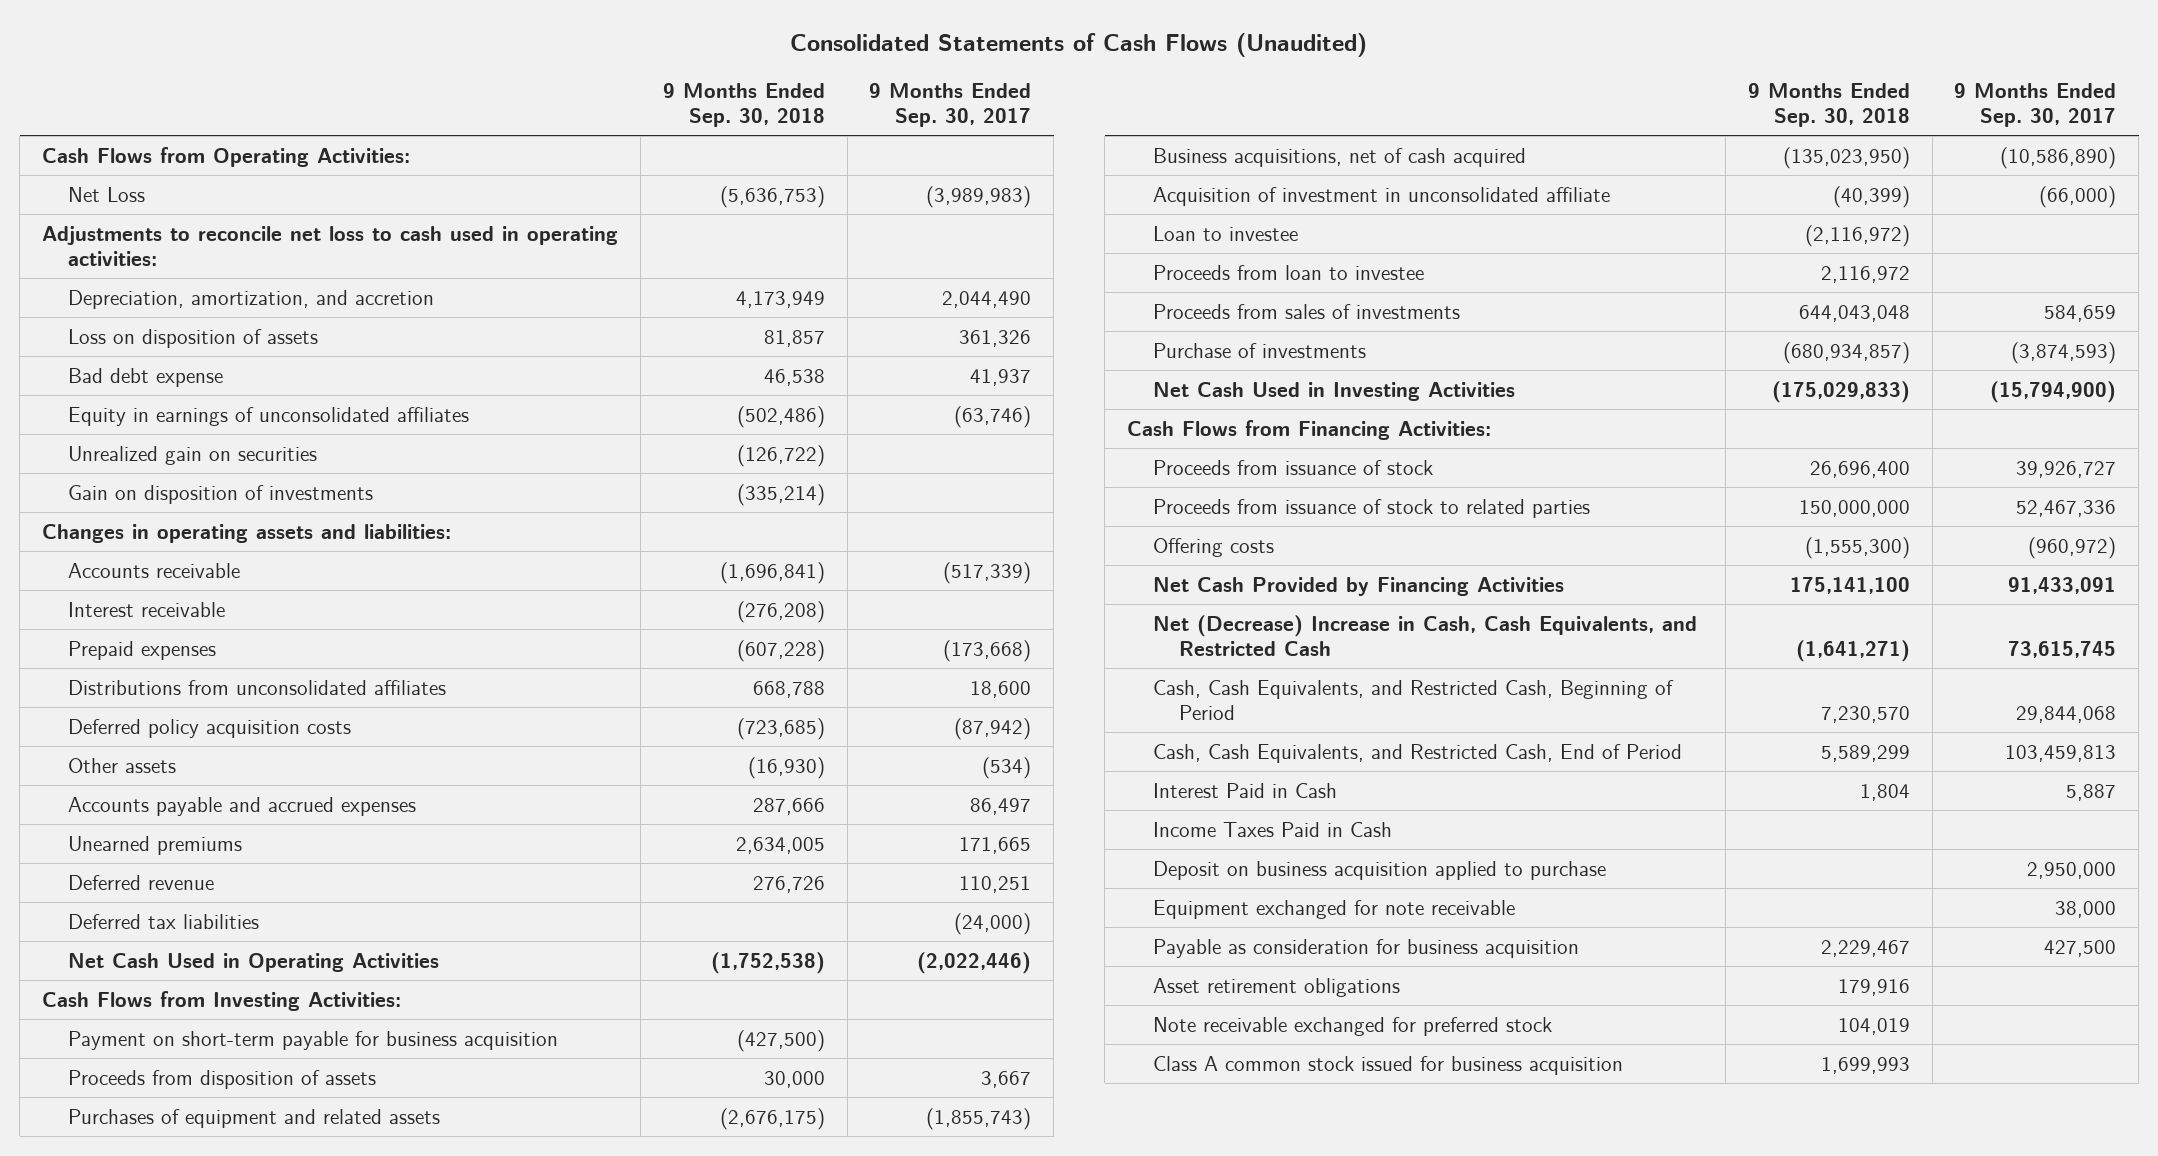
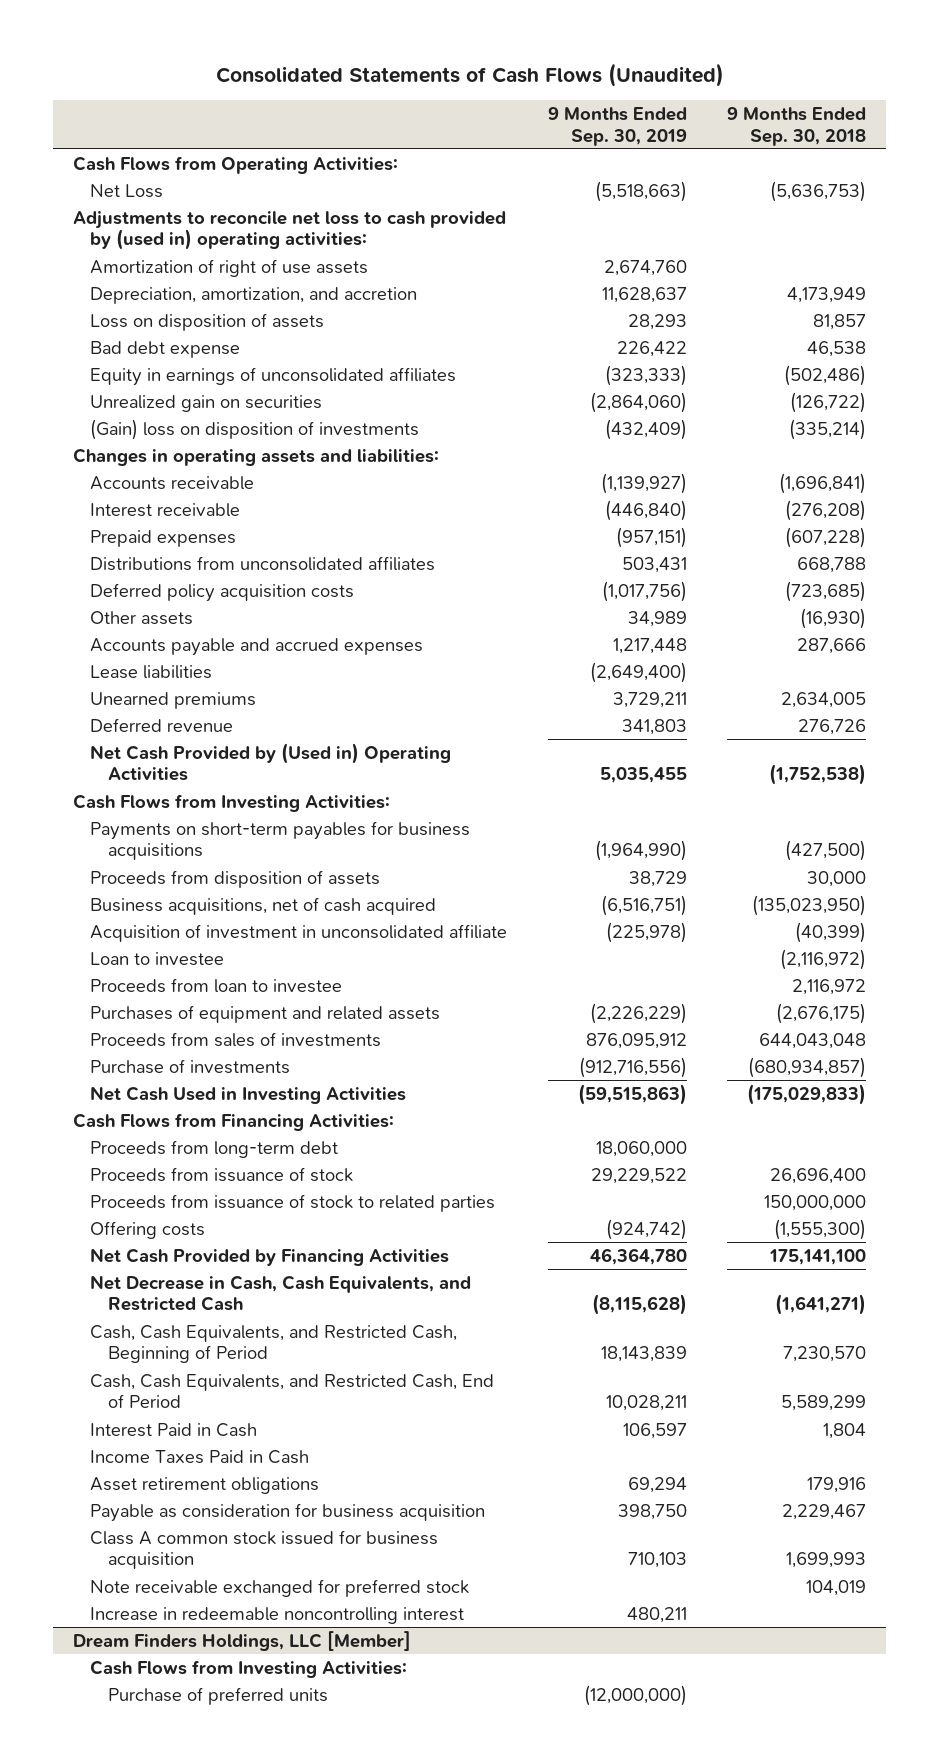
[869,83,1032,128] 9 Months Ended Sep. 30, 2017 -> none
none -> [547,106,687,146] 9 Months Ended Sep. 30, 2019
[42,225,619,266] Adjustments to reconcile net loss to cash used in operating activities: -> [73,210,507,251] Adjustments to reconcile net loss to cash provided by (used in) operating activities:
none -> [90,258,369,277] Amortization of right of use assets
[67,484,373,504] Gain on disposition of investments -> [90,418,420,440] (Gain) loss on disposition of investments
none -> [90,664,213,679] Lease liabilities
[67,913,259,929] Deferred tax liabilities -> none
[67,952,439,972] Net Cash Used in Operating Activities -> [90,742,452,782] Net Cash Provided by (Used in) Operating Activities
[67,1030,558,1050] Payment on short-term payable for business acquisition -> [90,820,471,861] Payments on short-term payables for business acquisitions
[67,1108,440,1128] Purchases of equipment and related assets -> [90,1004,441,1023] Purchases of equipment and related assets
none -> [90,1139,339,1158] Proceeds from long-term debt
[1152,614,1697,656] Net (Decrease) Increase in Cash, Cash Equivalents, and Restricted Cash -> [90,1274,472,1312] Net Decrease in Cash, Cash Equivalents, and Restricted Cash
[1152,860,1606,880] Deposit on business acquisition applied to purchase -> none
[1152,899,1515,919] Equipment exchanged for note receivable -> none
[1152,938,1579,958] Payable as consideration for business acquisition -> [90,1502,486,1522] Payable as consideration for business acquisition
[1152,1016,1552,1036] Note receivable exchanged for preferred stock -> [90,1578,470,1597] Note receivable exchanged for preferred stock
none -> [90,1606,465,1624] Increase in redeemable noncontrolling interest
none -> [73,1630,412,1651] Dream Finders Holdings, LLC [Member]
none -> [90,1659,408,1678] Cash Flows from Investing Activities:
none -> [107,1686,328,1705] Purchase of preferred units

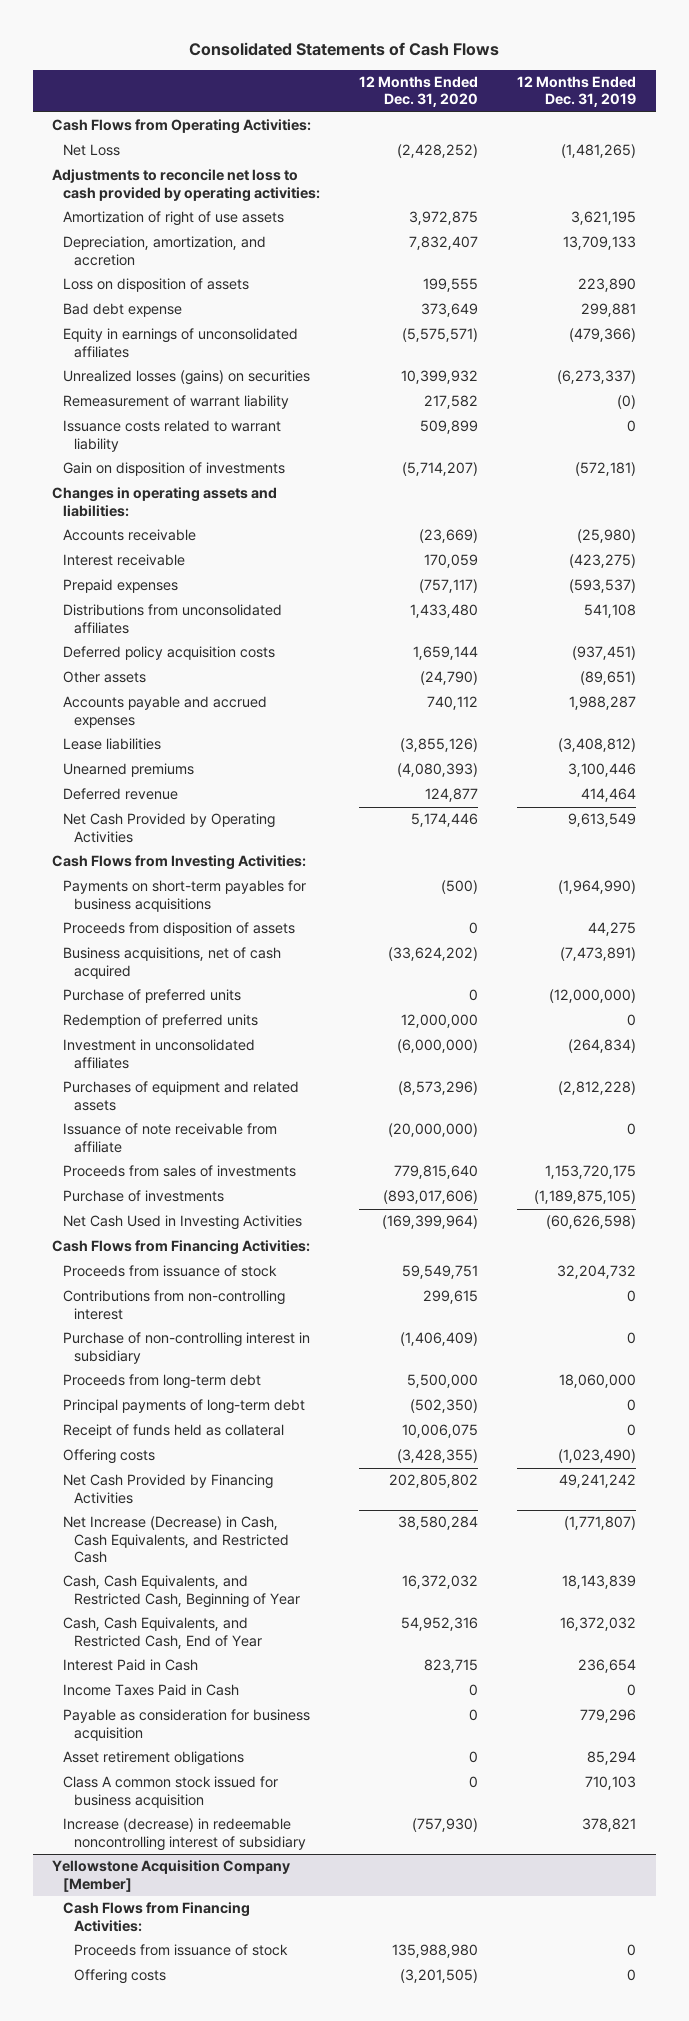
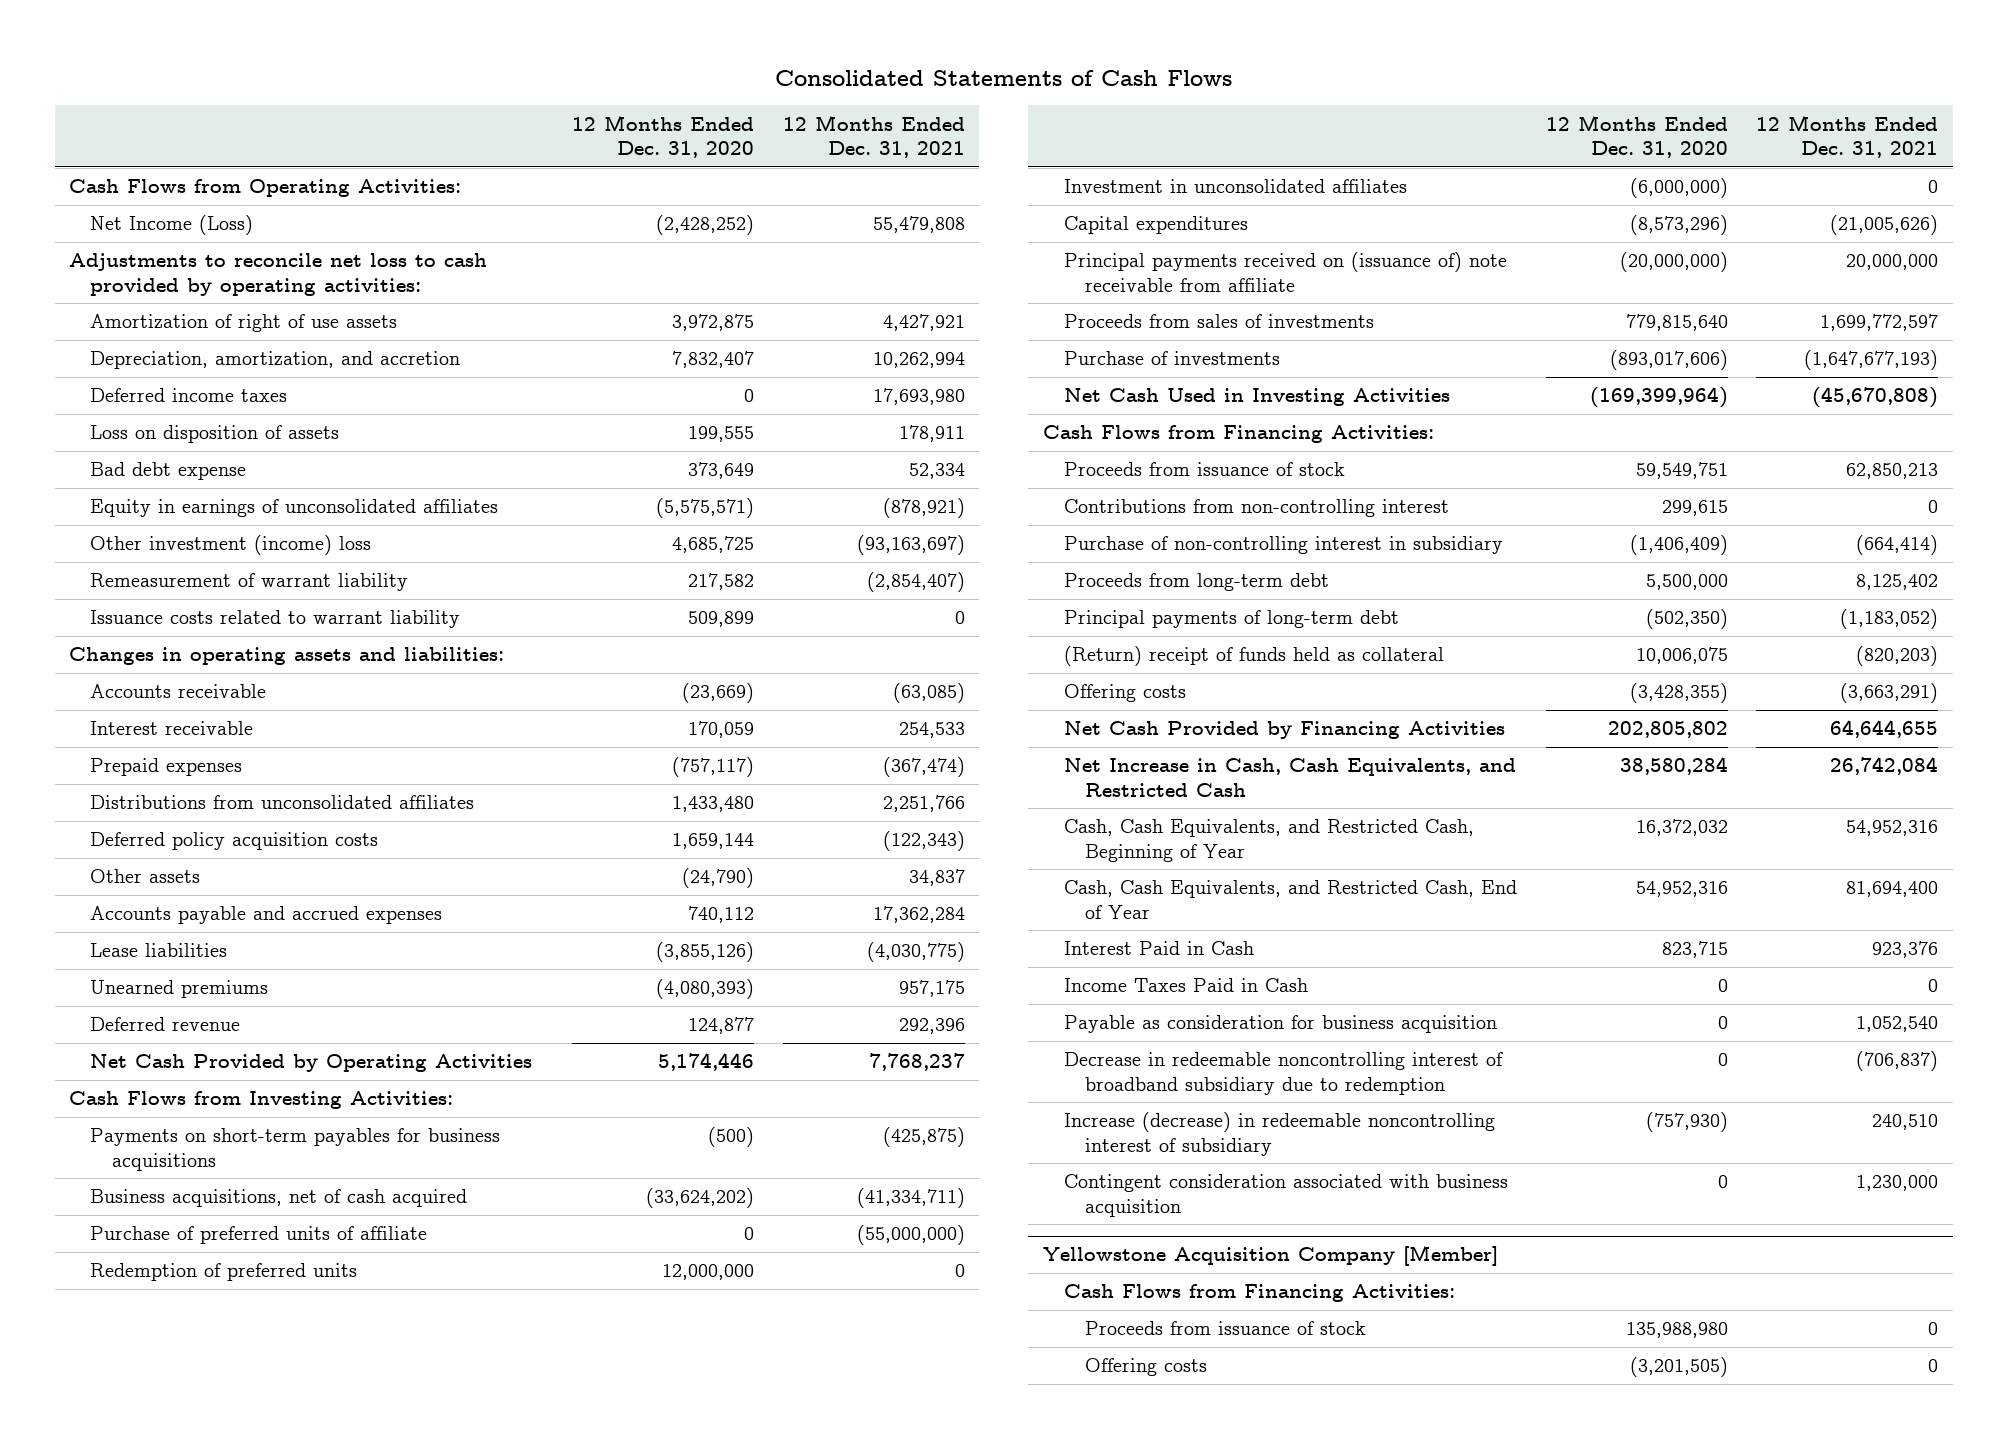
[517,76,637,108] 12 Months Ended Dec. 31, 2019 -> none
none -> [782,114,965,158] 12 Months Ended Dec. 31, 2021
[63,144,121,157] Net Loss -> [90,215,254,236] Net Income (Loss)
none -> [90,388,288,403] Deferred income taxes
[63,370,311,386] Unrealized losses (gains) on securities -> none
none -> [90,535,372,556] Other investment (income) loss
[63,462,286,477] Gain on disposition of investments -> none
[63,922,296,937] Proceeds from disposition of assets -> none
[63,989,242,1004] Purchase of preferred units -> [90,1226,428,1245] Purchase of preferred units of affiliate
[63,1081,300,1111] Purchases of equipment and related assets -> [1064,216,1249,235] Capital expenditures
[63,1123,278,1153] Issuance of note receivable from affiliate -> [1064,252,1508,292] Principal payments received on (issuance of) note receivable from affiliate
[63,1424,285,1439] Receipt of funds held as collateral -> [1064,646,1445,667] (Return) receipt of funds held as collateral
[63,1516,290,1563] Net Increase (Decrease) in Cash, Cash Equivalents, and Restricted Cash -> [1064,758,1517,797] Net Increase in Cash, Cash Equivalents, and Restricted Cash
[63,1776,279,1808] Class A common stock issued for business acquisition -> none
[63,1751,245,1767] Asset retirement obligations -> [1064,1052,1504,1095] Decrease in redeemable noncontrolling interest of broadband subsidiary due to redemption
none -> [1064,1174,1509,1217] Contingent consideration associated with business acquisition

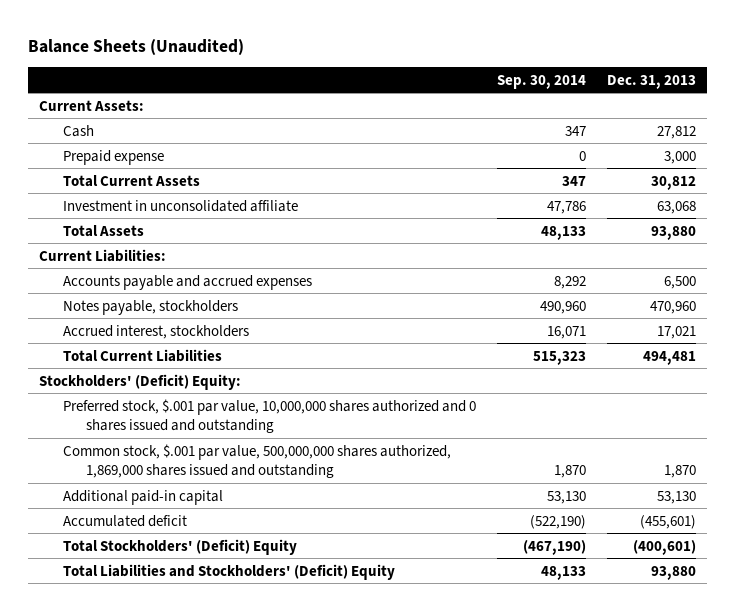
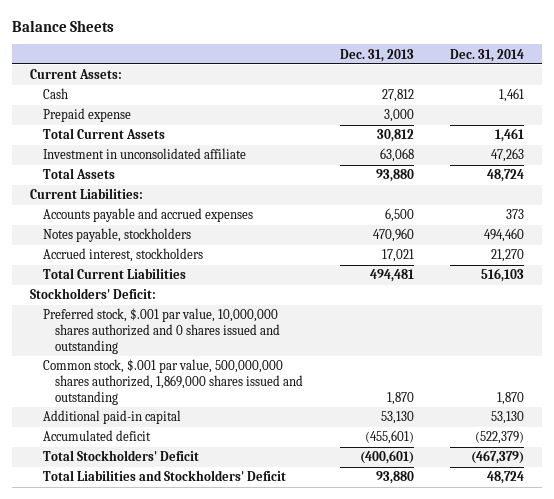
[28,38,245,55] Balance Sheets (Unaudited) -> [11,19,114,32] Balance Sheets
[496,74,586,89] Sep. 30, 2014 -> none
none -> [449,48,524,62] Dec. 31, 2014
[39,373,242,390] Stockholders' (Deficit) Equity: -> [29,288,156,300] Stockholders' Deficit:
[62,538,297,555] Total Stockholders' (Deficit) Equity -> [42,450,199,462] Total Stockholders' Deficit
[62,563,395,580] Total Liabilities and Stockholders' (Deficit) Equity -> [42,470,286,482] Total Liabilities and Stockholders' Deficit

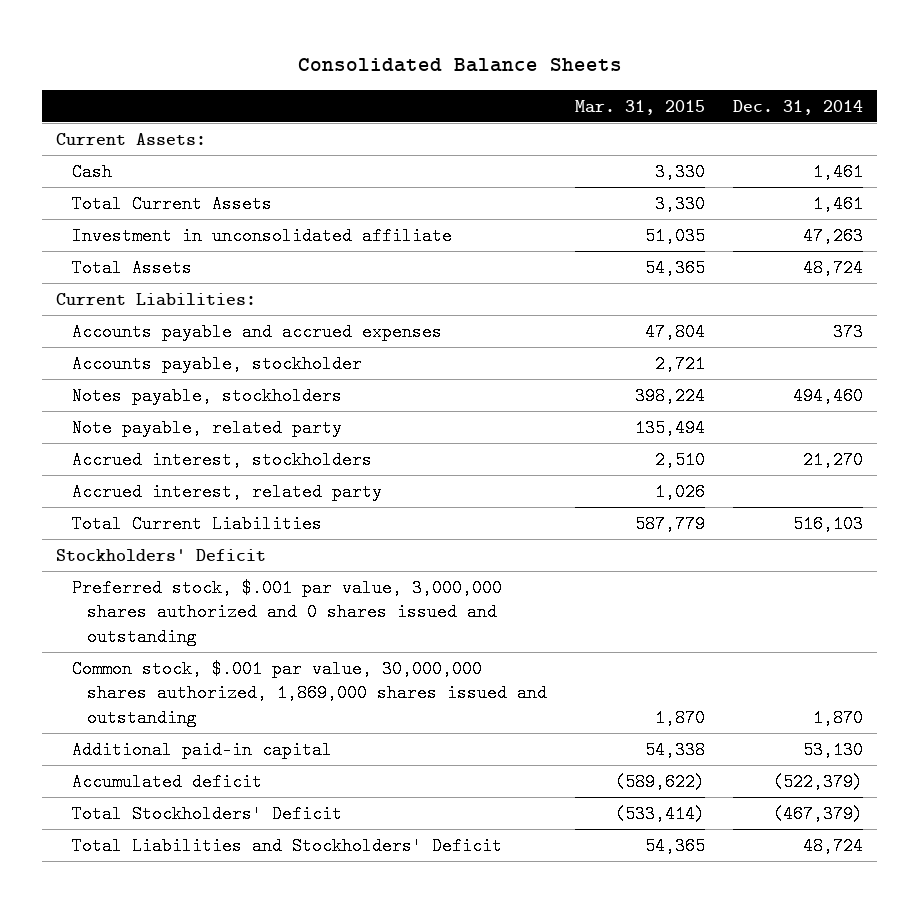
[11,19,114,32] Balance Sheets -> [297,58,622,73] Consolidated Balance Sheets
[339,48,414,62] Dec. 31, 2013 -> none
none -> [575,99,706,115] Mar. 31, 2015
[42,108,131,123] Prepaid expense -> none
none -> [71,354,362,373] Accounts payable, stockholder
none -> [71,418,342,437] Note payable, related party
none -> [71,482,382,501] Accrued interest, related party
[29,288,156,300] Stockholders' Deficit: -> [55,548,266,561] Stockholders' Deficit
[42,308,281,354] Preferred stock, $.001 par value, 10,000,000 shares authorized and 0 shares issued and outstanding -> [71,578,502,646] Preferred stock, $.001 par value, 3,000,000 shares authorized and 0 shares issued and outstanding
[42,359,304,405] Common stock, $.001 par value, 500,000,000 shares authorized, 1,869,000 shares issued and outstanding -> [71,659,548,727] Common stock, $.001 par value, 30,000,000 shares authorized, 1,869,000 shares issued and outstanding

